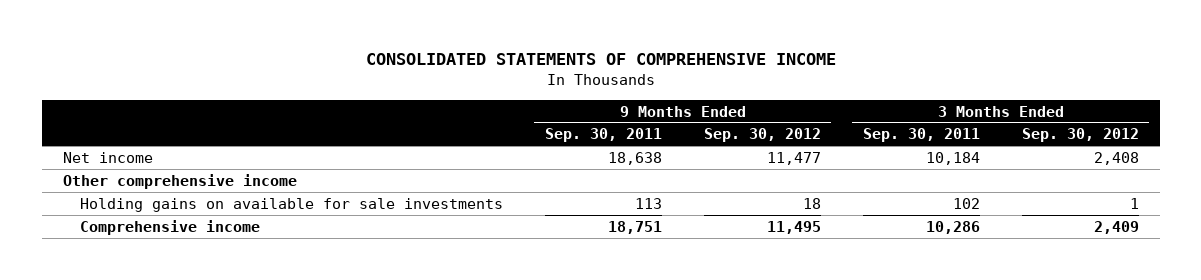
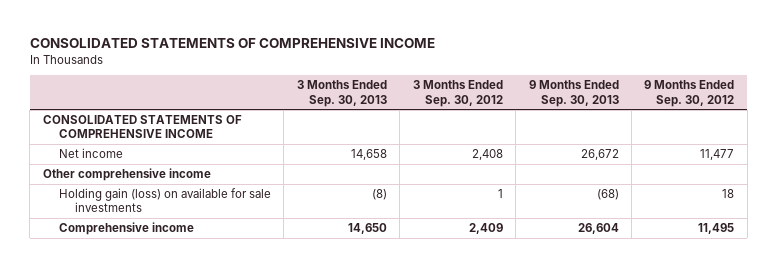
[544,128,662,143] Sep. 30, 2011 -> none
[862,128,980,143] Sep. 30, 2011 -> none
none -> [296,80,387,107] 3 Months Ended Sep. 30, 2013
none -> [528,80,619,107] 9 Months Ended Sep. 30, 2013
none -> [42,115,242,139] CONSOLIDATED STATEMENTS OF COMPREHENSIVE INCOME
[79,197,503,212] Holding gains on available for sale investments -> [58,188,271,213] Holding gain (loss) on available for sale investments

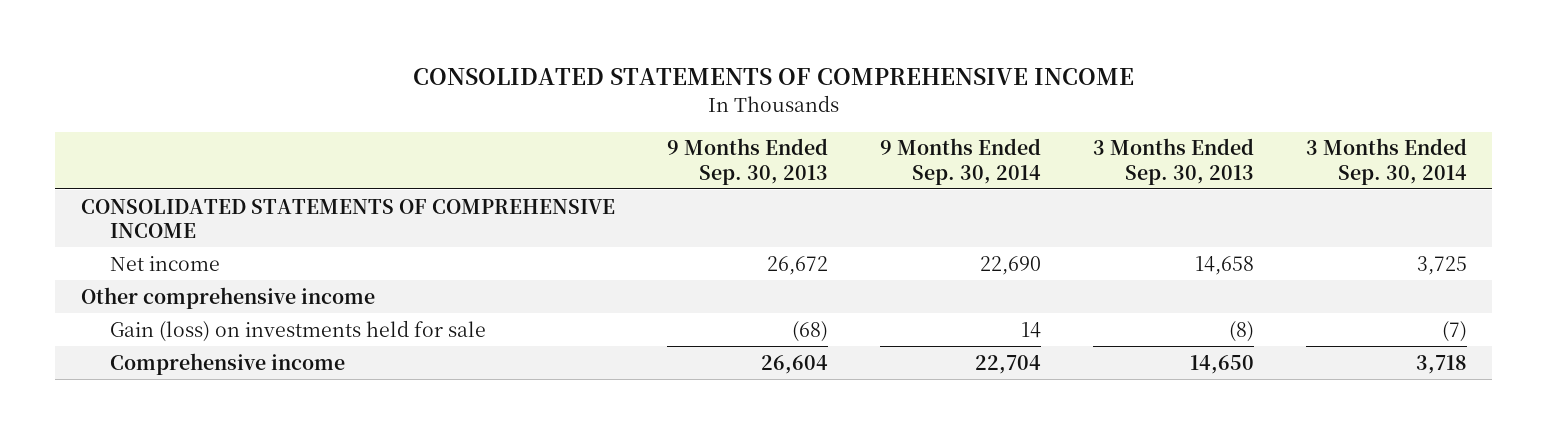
[412,80,503,107] 3 Months Ended Sep. 30, 2012 -> none
[644,80,735,107] 9 Months Ended Sep. 30, 2012 -> none
none -> [879,138,1041,185] 9 Months Ended Sep. 30, 2014
none -> [1305,138,1467,185] 3 Months Ended Sep. 30, 2014
[58,188,271,213] Holding gain (loss) on available for sale investments -> [110,319,487,342] Gain (loss) on investments held for sale

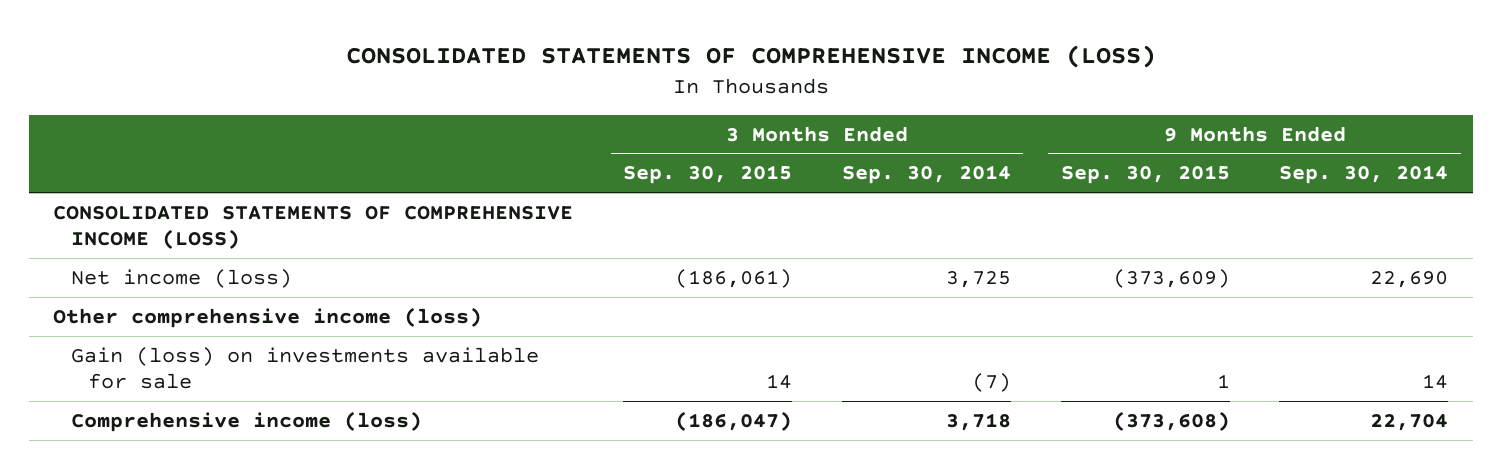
[412,68,1134,86] CONSOLIDATED STATEMENTS OF COMPREHENSIVE INCOME -> [345,44,1156,68] CONSOLIDATED STATEMENTS OF COMPREHENSIVE INCOME (LOSS)
[666,138,828,185] 9 Months Ended Sep. 30, 2013 -> none
[1092,138,1254,185] 3 Months Ended Sep. 30, 2013 -> none
none -> [623,165,793,185] Sep. 30, 2015
none -> [1060,165,1230,185] Sep. 30, 2015
[80,198,615,239] CONSOLIDATED STATEMENTS OF COMPREHENSIVE INCOME -> [53,205,574,250] CONSOLIDATED STATEMENTS OF COMPREHENSIVE INCOME (LOSS)
[110,255,221,271] Net income -> [70,268,292,288] Net income (loss)
[80,286,375,309] Other comprehensive income -> [53,306,483,328] Other comprehensive income (loss)
[110,319,487,342] Gain (loss) on investments held for sale -> [70,346,539,390] Gain (loss) on investments available for sale
[110,352,346,375] Comprehensive income -> [70,410,422,432] Comprehensive income (loss)

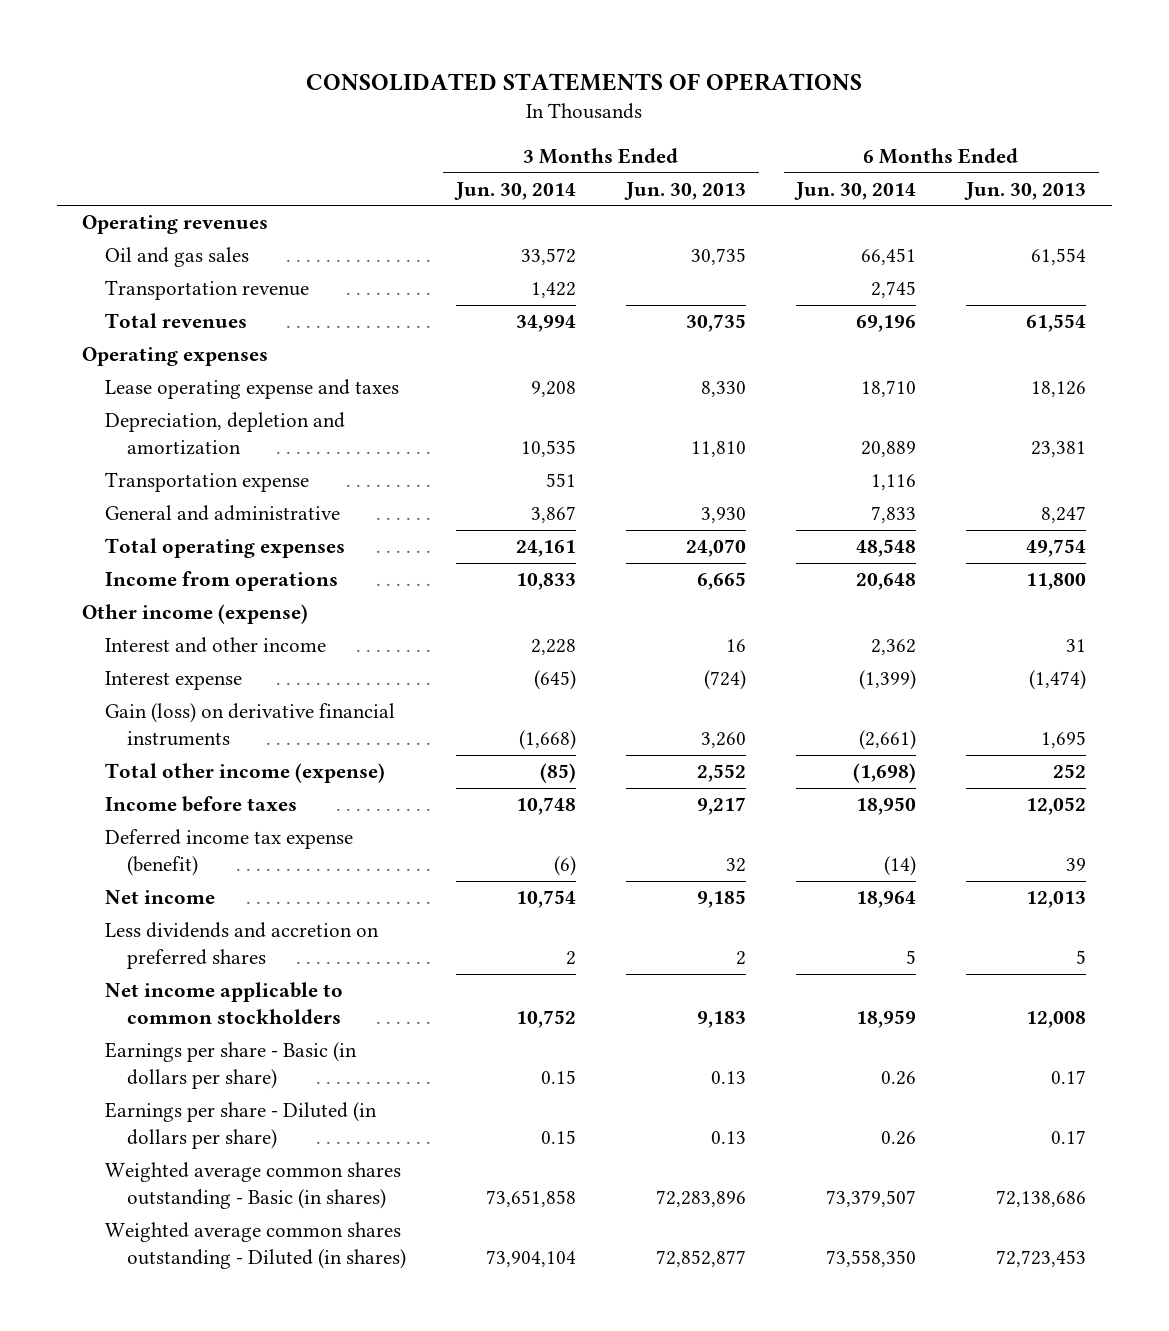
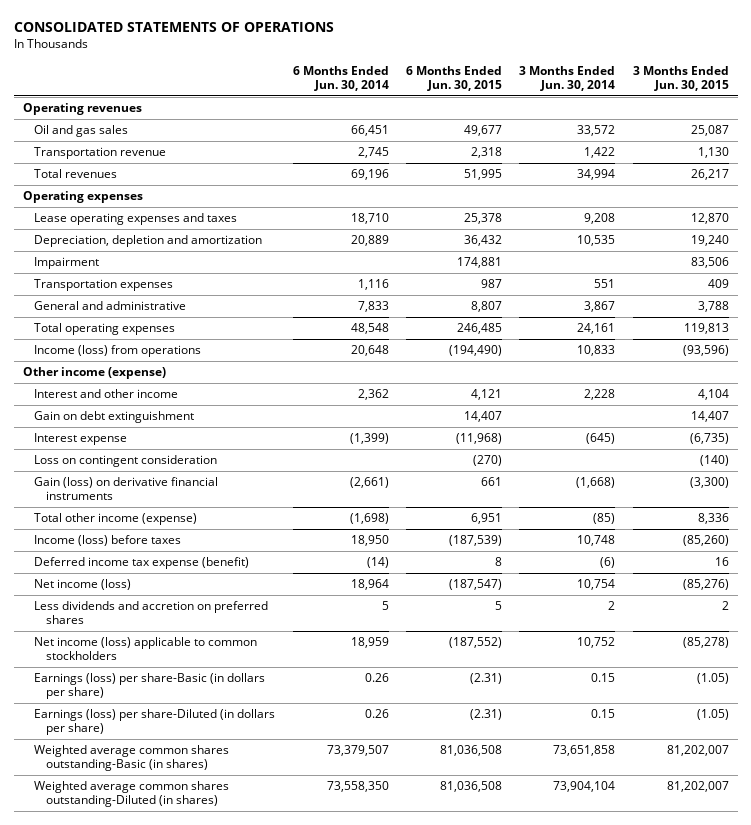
[624,181,747,200] Jun. 30, 2013 -> none
[964,181,1087,200] Jun. 30, 2013 -> none
none -> [406,66,503,92] 6 Months Ended Jun. 30, 2015
none -> [632,66,729,92] 3 Months Ended Jun. 30, 2015
[104,379,399,400] Lease operating expense and taxes -> [34,212,238,225] Lease operating expenses and taxes
none -> [34,256,100,269] Impairment
[104,472,309,493] Transportation expense -> [34,278,174,291] Transportation expenses
[104,571,338,592] Income from operations -> [34,344,202,357] Income (loss) from operations
none -> [34,410,195,423] Gain on debt extinguishment
none -> [34,454,218,467] Loss on contingent consideration
[104,796,297,813] Income before taxes -> [34,534,182,546] Income (loss) before taxes
[104,890,215,905] Net income -> [34,578,132,590] Net income (loss)
[104,982,343,1025] Net income applicable to common stockholders -> [34,636,258,661] Net income (loss) applicable to common stockholders
[104,1042,357,1090] Earnings per share - Basic (in dollars per share) -> [34,672,266,700] Earnings (loss) per share-Basic (in dollars per share)
[104,1102,377,1150] Earnings per share - Diluted (in dollars per share) -> [34,708,276,736] Earnings (loss) per share-Diluted (in dollars per share)
[104,1162,401,1210] Weighted average common shares outstanding - Basic (in shares) -> [34,744,230,772] Weighted average common shares outstanding-Basic (in shares)
[104,1222,406,1270] Weighted average common shares outstanding - Diluted (in shares) -> [34,780,230,808] Weighted average common shares outstanding-Diluted (in shares)

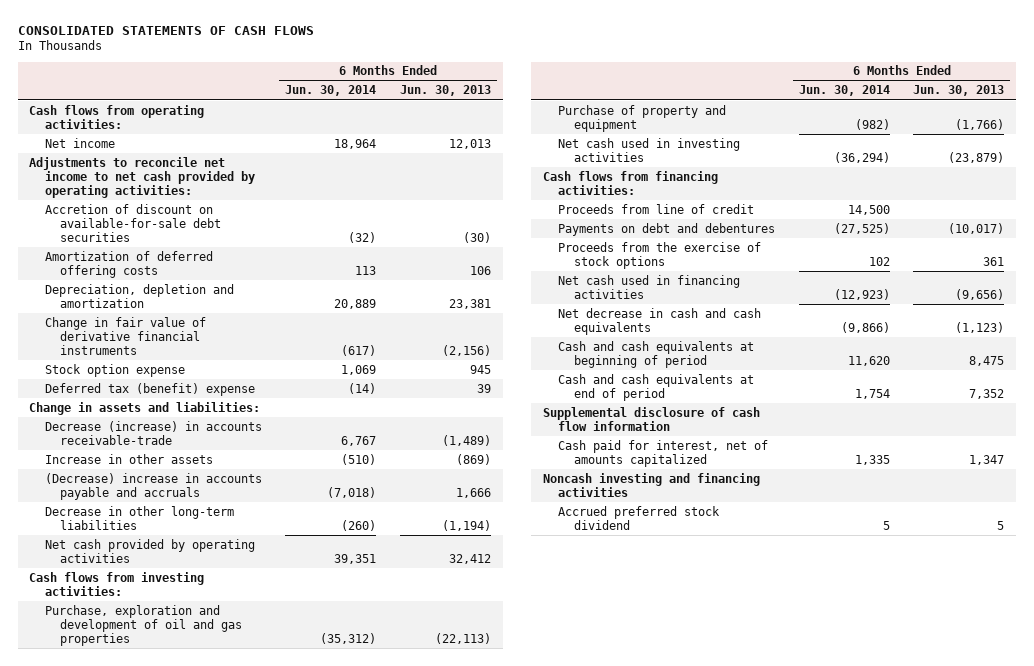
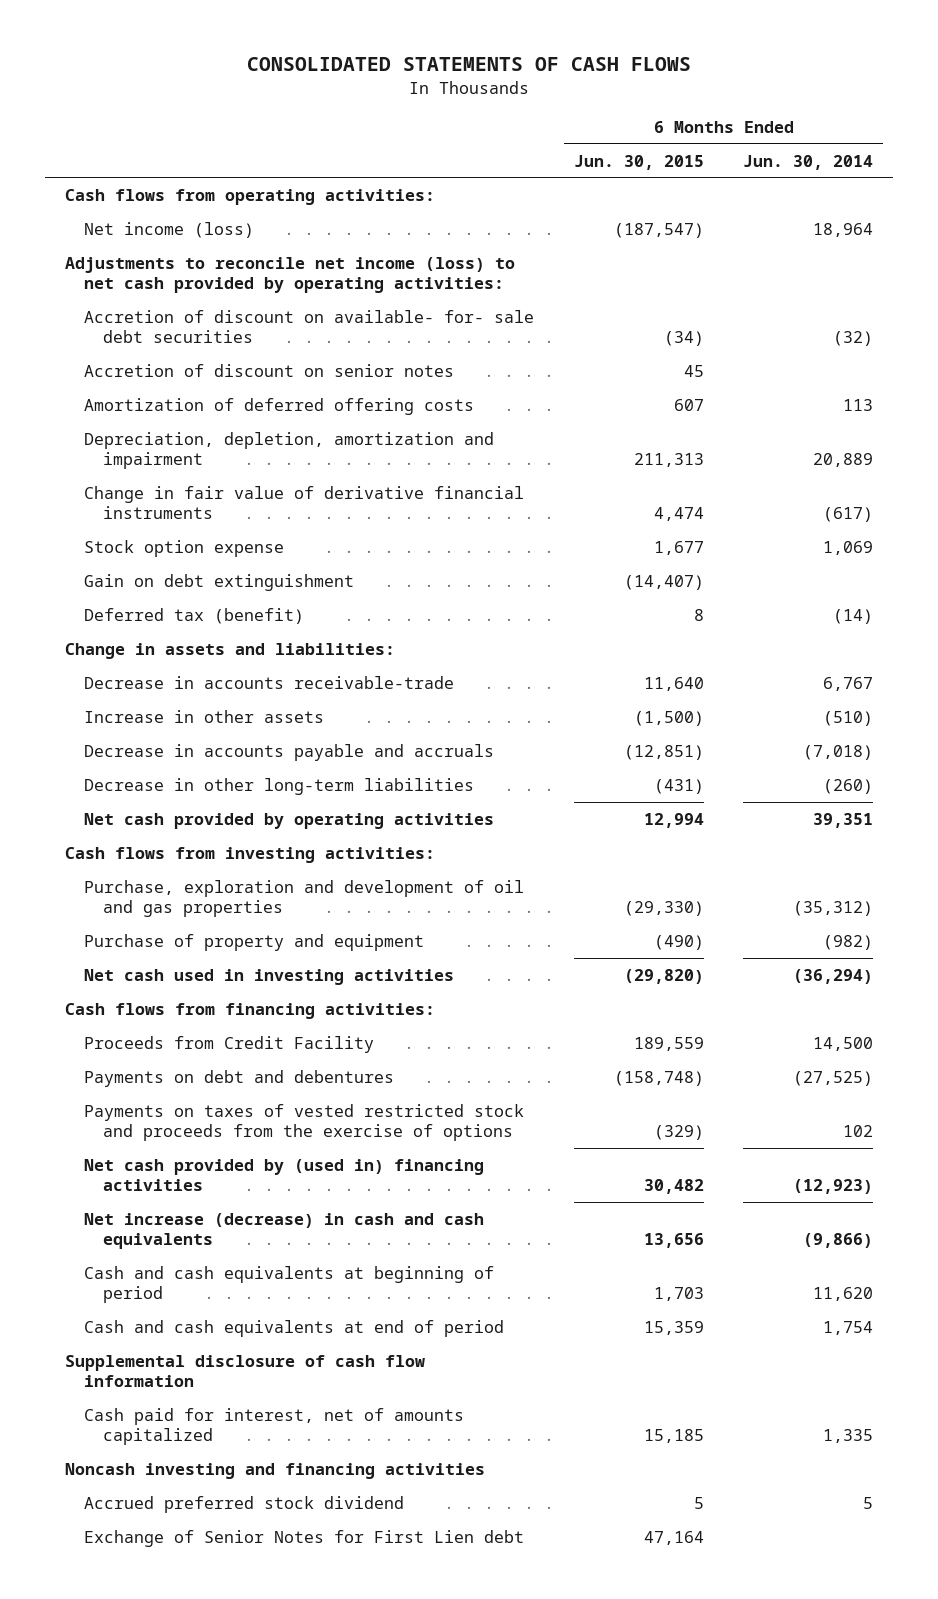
[400,85,492,97] Jun. 30, 2013 -> none
none -> [573,154,704,170] Jun. 30, 2015
[44,137,115,148] Net income -> [84,221,255,238] Net income (loss)
[29,156,255,198] Adjustments to reconcile net income to net cash provided by operating activities: -> [64,256,515,293] Adjustments to reconcile net income (loss) to net cash provided by operating activities:
[44,203,222,242] Accretion of discount on available-for-sale debt securities -> [84,309,535,343] Accretion of discount on available- for- sale debt securities
none -> [84,363,455,377] Accretion of discount on senior notes
[44,283,234,308] Depreciation, depletion and amortization -> [84,431,495,469] Depreciation, depletion, amortization and impairment
none -> [84,573,355,591] Gain on debt extinguishment
[44,382,255,396] Deferred tax (benefit) expense -> [84,607,305,624] Deferred tax (benefit)
[44,420,262,445] Decrease (increase) in accounts receivable-trade -> [84,675,455,689] Decrease in accounts receivable-trade
[44,472,262,500] (Decrease) increase in accounts payable and accruals -> [84,743,495,761] Decrease in accounts payable and accruals
[558,203,755,214] Proceeds from line of credit -> [84,1035,375,1053] Proceeds from Credit Facility
[558,241,762,269] Proceeds from the exercise of stock options -> [84,1103,525,1141] Payments on taxes of vested restricted stock and proceeds from the exercise of options
[558,274,741,299] Net cash used in financing activities -> [84,1158,485,1191] Net cash provided by (used in) financing activities
[558,307,762,335] Net decrease in cash and cash equivalents -> [84,1212,485,1249] Net increase (decrease) in cash and cash equivalents
none -> [84,1529,525,1547] Exchange of Senior Notes for First Lien debt

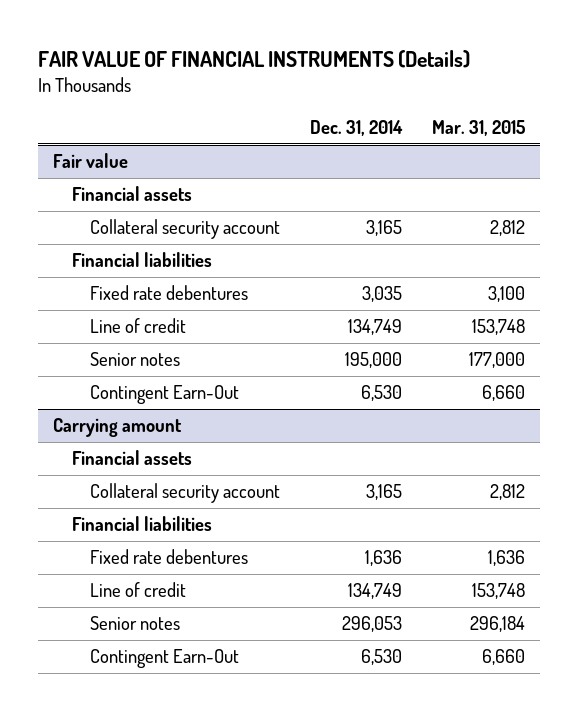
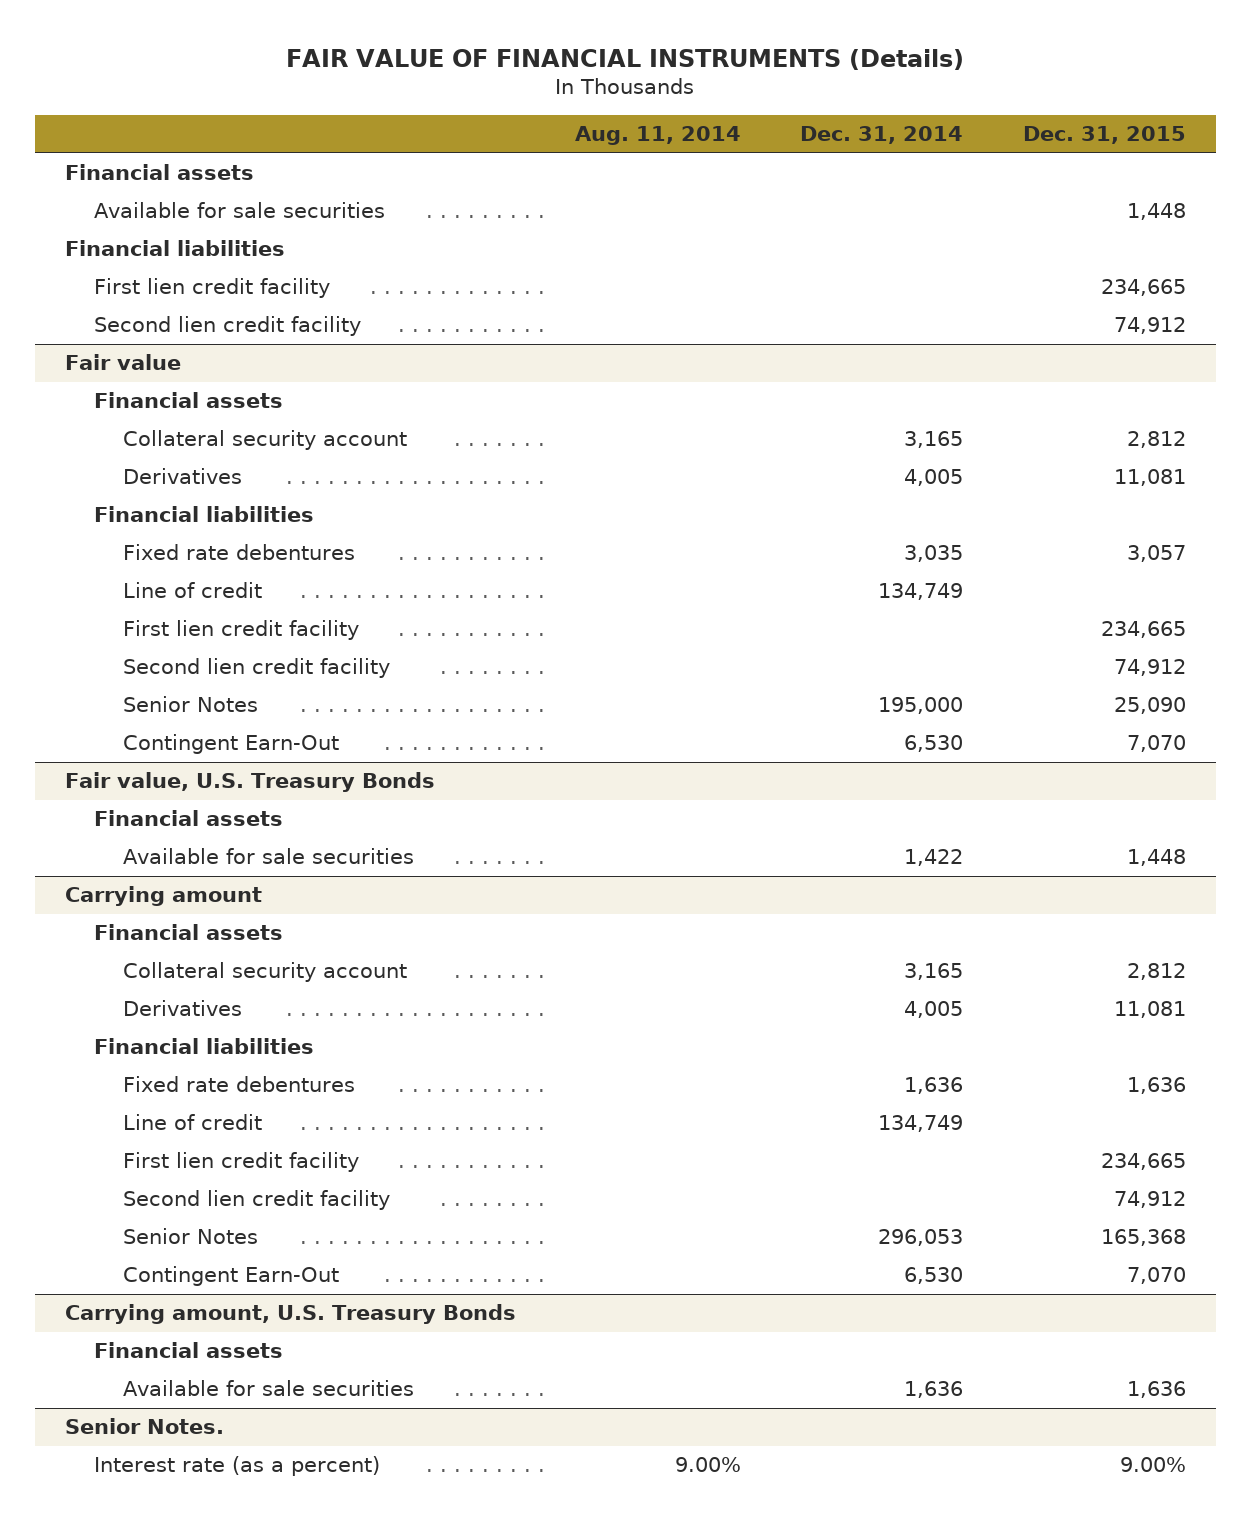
[432,120,526,137] Mar. 31, 2015 -> none
none -> [575,126,742,146] Aug. 11, 2014
none -> [1022,126,1186,145] Dec. 31, 2015
none -> [64,164,254,181] Financial assets
none -> [93,202,385,219] Available for sale securities
none -> [64,240,285,257] Financial liabilities
none -> [93,278,330,299] First lien credit facility
none -> [93,316,361,337] Second lien credit facility
none -> [123,468,243,485] Derivatives
none -> [123,620,360,641] First lien credit facility
none -> [123,658,391,679] Second lien credit facility
[90,352,181,367] Senior notes -> [123,696,259,713] Senior Notes
none -> [64,772,435,793] Fair value, U.S. Treasury Bonds
none -> [93,810,283,827] Financial assets
none -> [123,848,415,865] Available for sale securities
none -> [123,1000,243,1017] Derivatives
none -> [123,1152,360,1173] First lien credit facility
none -> [123,1190,391,1211] Second lien credit facility
[90,616,181,631] Senior notes -> [123,1228,259,1245] Senior Notes
none -> [64,1304,516,1325] Carrying amount, U.S. Treasury Bonds
none -> [93,1342,283,1359] Financial assets
none -> [123,1380,415,1397] Available for sale securities
none -> [64,1418,224,1435] Senior Notes.
none -> [93,1456,380,1477] Interest rate (as a percent)

